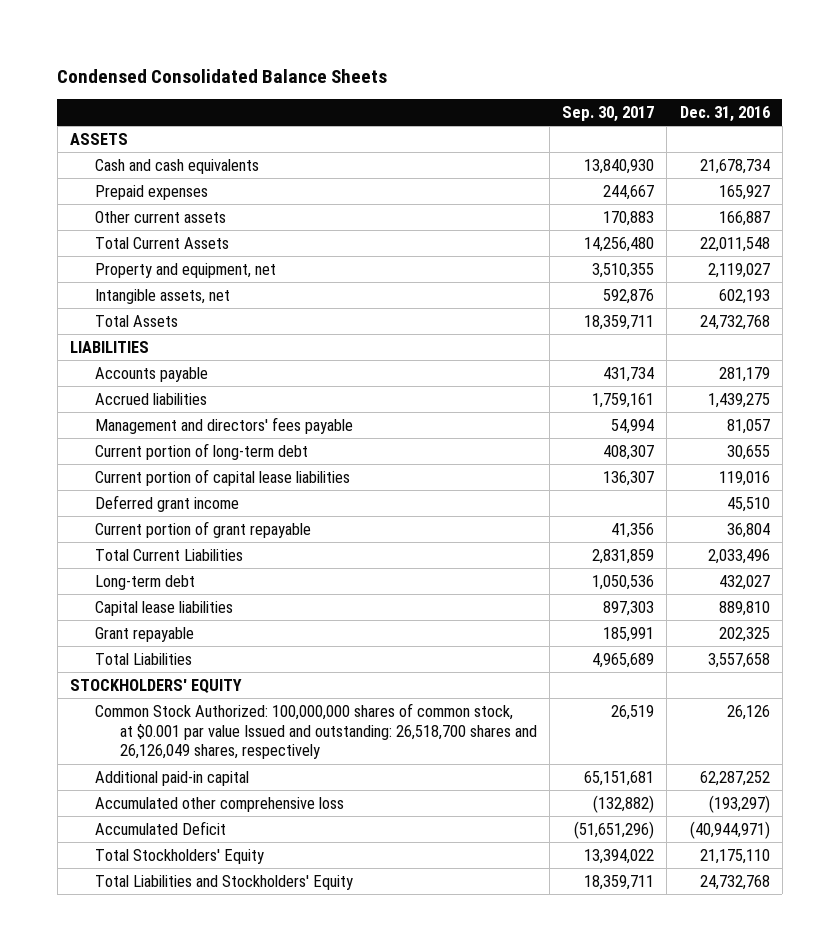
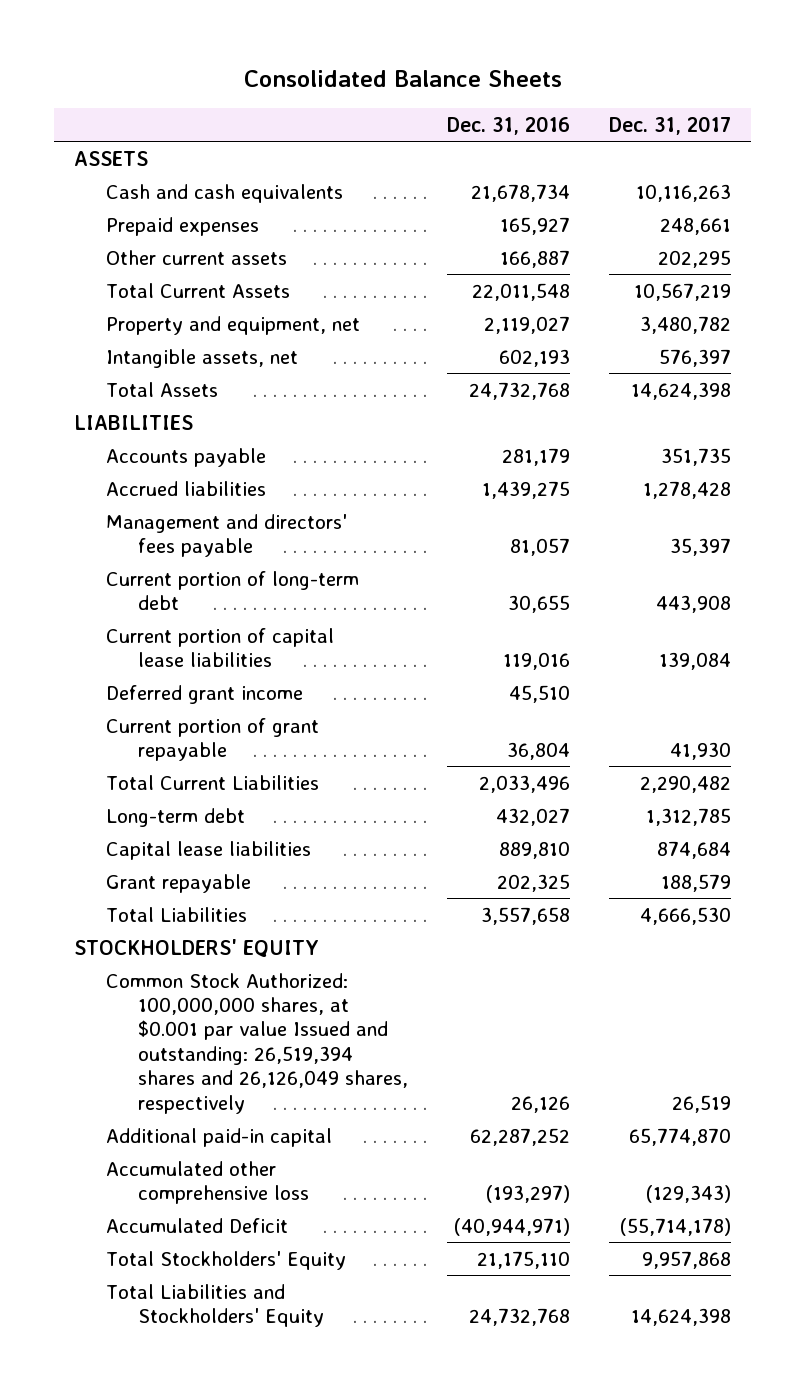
[57,68,388,83] Condensed Consolidated Balance Sheets -> [243,69,562,87] Consolidated Balance Sheets
[562,105,655,122] Sep. 30, 2017 -> none
none -> [609,115,732,135] Dec. 31, 2017
[94,702,538,760] Common Stock Authorized: 100,000,000 shares of common stock, at $0.001 par value Issued and outstanding: 26,518,700 shares and 26,126,049 shares, respectively -> [105,972,408,1114] Common Stock Authorized: 100,000,000 shares, at $0.001 par value Issued and outstanding: 26,519,394 shares and 26,126,049 shares, respectively

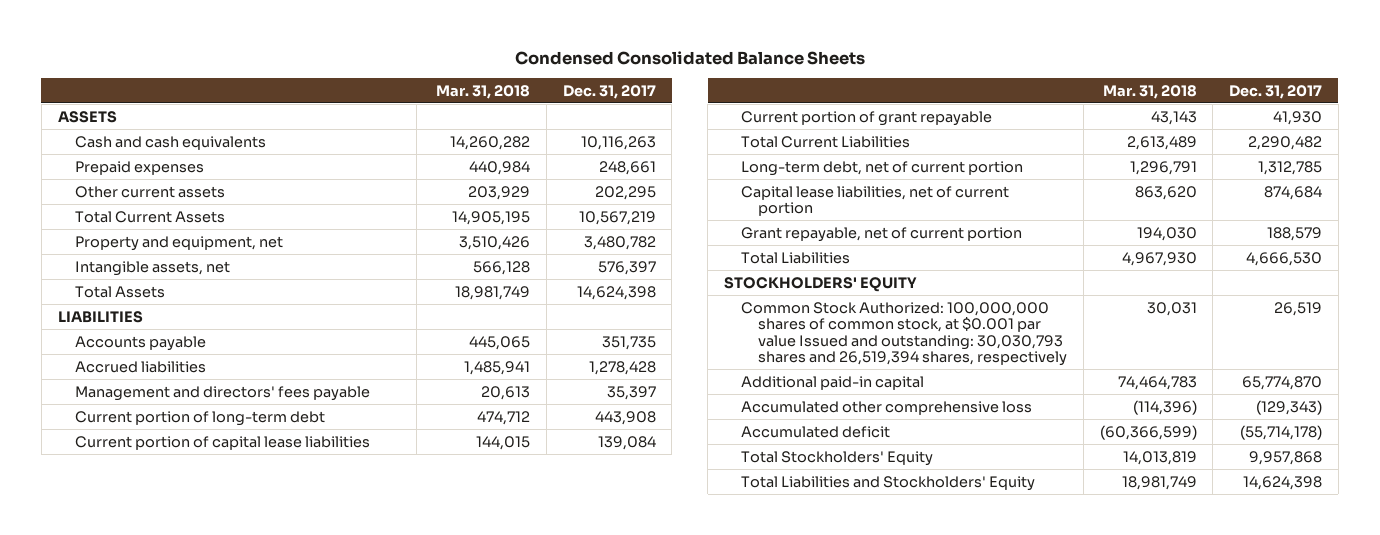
[243,69,562,87] Consolidated Balance Sheets -> [514,50,865,65] Condensed Consolidated Balance Sheets
[447,115,571,135] Dec. 31, 2016 -> none
none -> [436,84,531,99] Mar. 31, 2018
[105,684,303,704] Deferred grant income -> none
[105,807,245,827] Long-term debt -> [741,160,1024,176] Long-term debt, net of current portion
[105,840,311,860] Capital lease liabilities -> [741,185,1010,217] Capital lease liabilities, net of current portion
[105,873,251,893] Grant repayable -> [741,226,1023,242] Grant repayable, net of current portion
[105,972,408,1114] Common Stock Authorized: 100,000,000 shares, at $0.001 par value Issued and outstanding: 26,519,394 shares and 26,126,049 shares, respectively -> [741,301,1068,367] Common Stock Authorized: 100,000,000 shares of common stock, at $0.001 par value Issued and outstanding: 30,030,793 shares and 26,519,394 shares, respectively
[105,1217,288,1233] Accumulated Deficit -> [741,425,891,438] Accumulated deficit

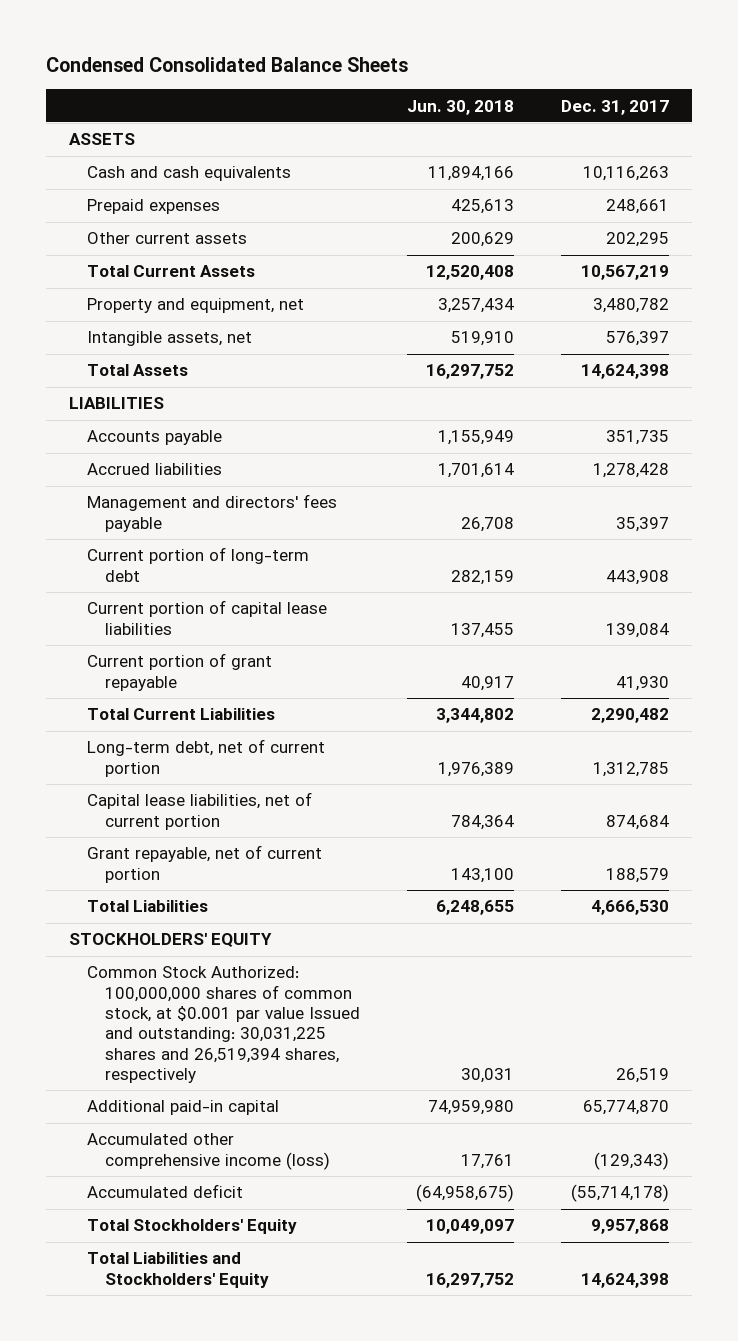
[436,84,531,99] Mar. 31, 2018 -> none
none -> [406,99,514,115] Jun. 30, 2018
[741,301,1068,367] Common Stock Authorized: 100,000,000 shares of common stock, at $0.001 par value Issued and outstanding: 30,030,793 shares and 26,519,394 shares, respectively -> [86,966,360,1083] Common Stock Authorized: 100,000,000 shares of common stock, at $0.001 par value Issued and outstanding: 30,031,225 shares and 26,519,394 shares, respectively
[741,400,1033,415] Accumulated other comprehensive loss -> [86,1133,330,1170] Accumulated other comprehensive income (loss)

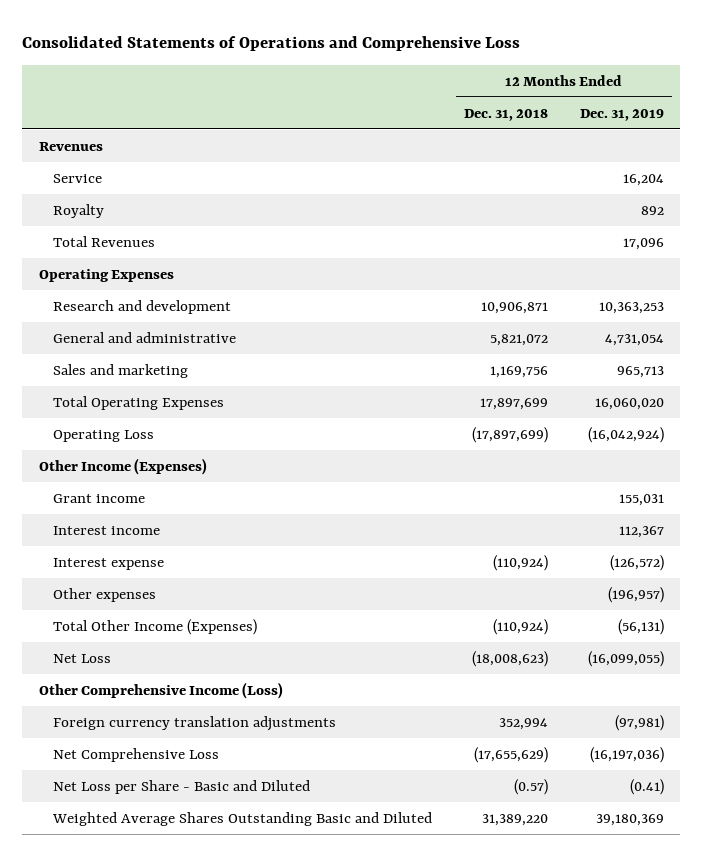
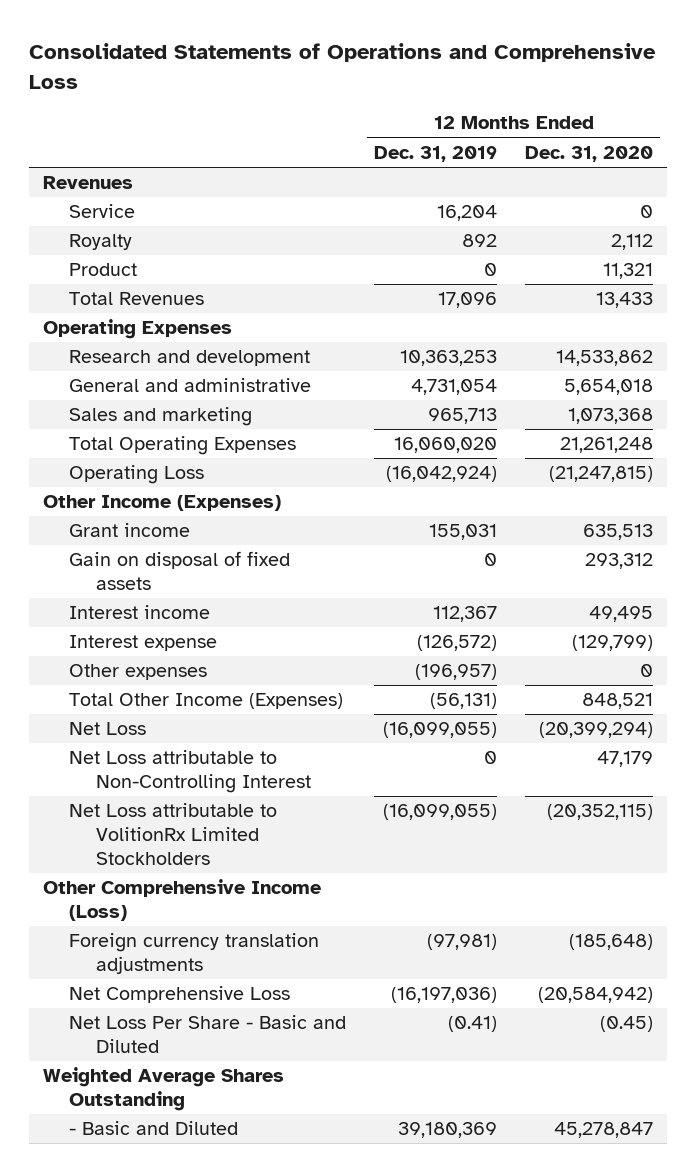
[464,108,549,121] Dec. 31, 2018 -> none
none -> [525,145,654,162] Dec. 31, 2020
none -> [69,263,138,277] Product
none -> [69,551,291,591] Gain on disposal of fixed assets
none -> [69,750,311,794] Net Loss attributable to Non-Controlling Interest
none -> [69,803,278,865] Net Loss attributable to VolitionRx Limited Stockholders
[53,779,311,794] Net Loss per Share - Basic and Diluted -> [69,1015,347,1054] Net Loss Per Share - Basic and Diluted
none -> [42,1067,284,1112] Weighted Average Shares Outstanding
[52,811,433,826] Weighted Average Shares Outstanding Basic and Diluted -> [69,1121,239,1136] - Basic and Diluted

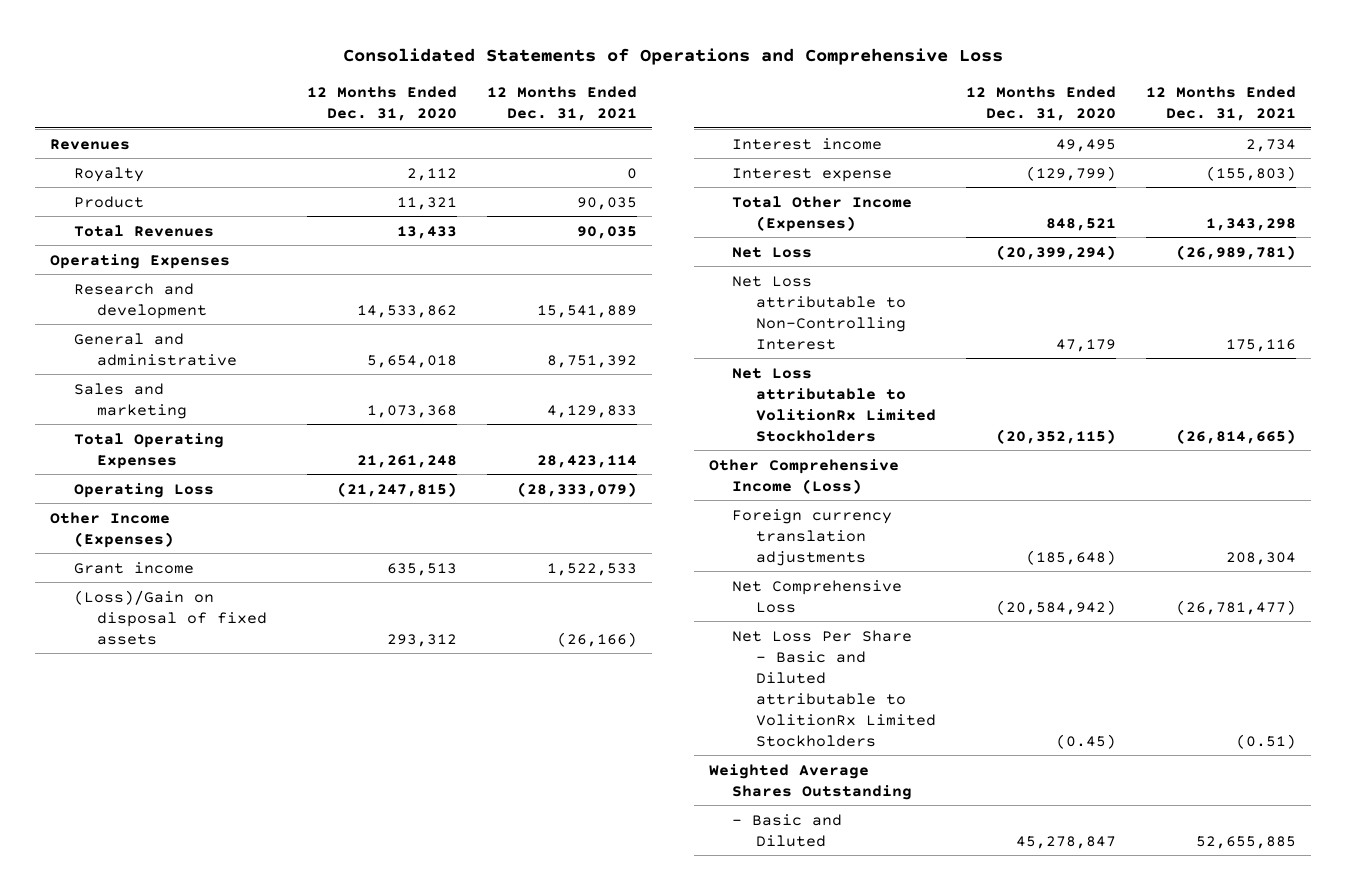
[374,145,498,162] Dec. 31, 2019 -> none
none -> [487,85,638,121] 12 Months Ended Dec. 31, 2021
[69,204,136,219] Service -> none
[69,551,291,591] Gain on disposal of fixed assets -> [73,589,268,645] (Loss)/Gain on disposal of fixed assets
[69,664,208,681] Other expenses -> none
[69,1015,347,1054] Net Loss Per Share - Basic and Diluted -> [732,629,936,747] Net Loss Per Share - Basic and Diluted attributable to VolitionRx Limited Stockholders

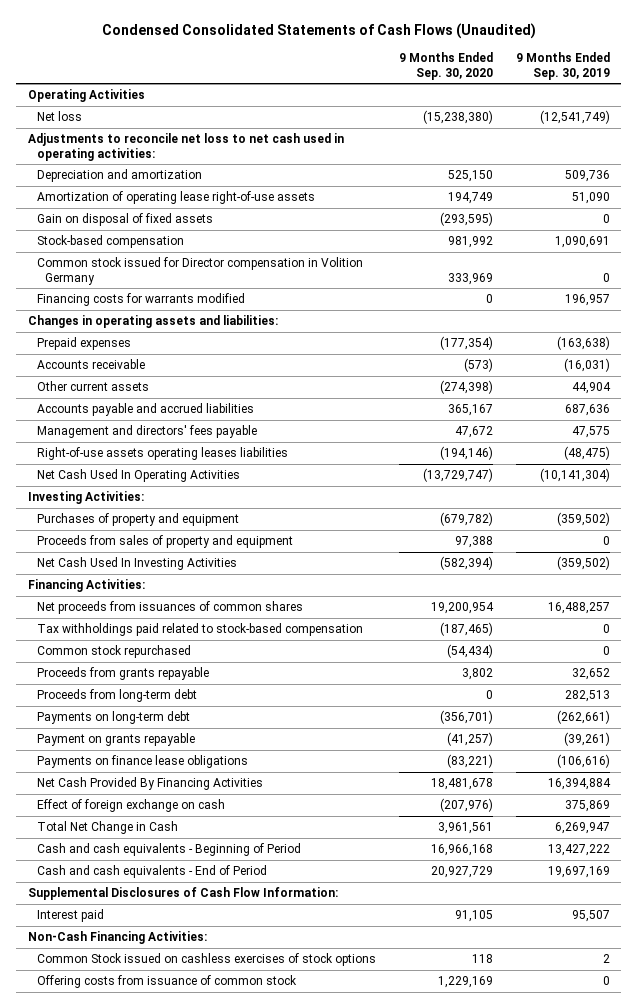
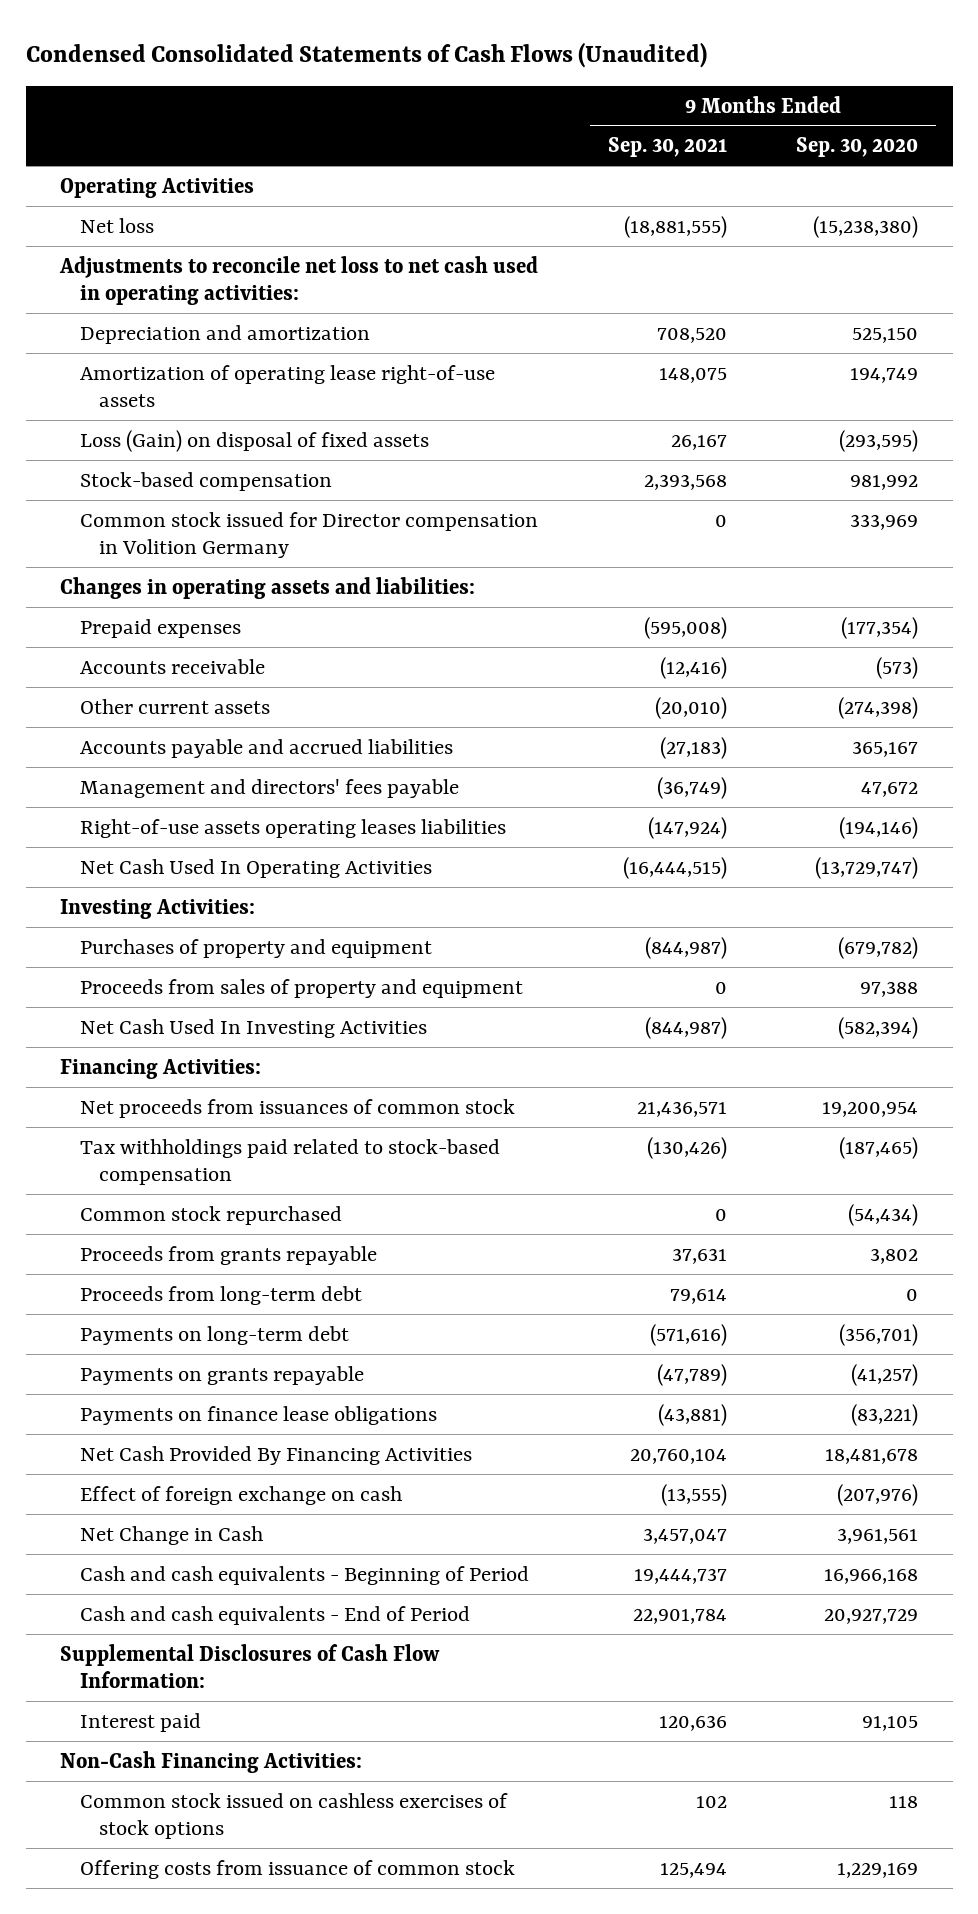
[515,52,610,80] 9 Months Ended Sep. 30, 2019 -> none
none -> [607,137,727,158] Sep. 30, 2021
[36,213,213,227] Gain on disposal of fixed assets -> [79,429,429,452] Loss (Gain) on disposal of fixed assets
[36,293,245,307] Financing costs for warrants modified -> none
[36,601,303,615] Net proceeds from issuances of common shares -> [79,1098,515,1118] Net proceeds from issuances of common stock
[36,733,195,747] Payment on grants repayable -> [79,1365,364,1385] Payments on grants repayable
[36,821,178,835] Total Net Change in Cash -> [79,1525,263,1545] Net Change in Cash
[36,953,376,967] Common Stock issued on cashless exercises of stock options -> [79,1792,508,1839] Common stock issued on cashless exercises of stock options

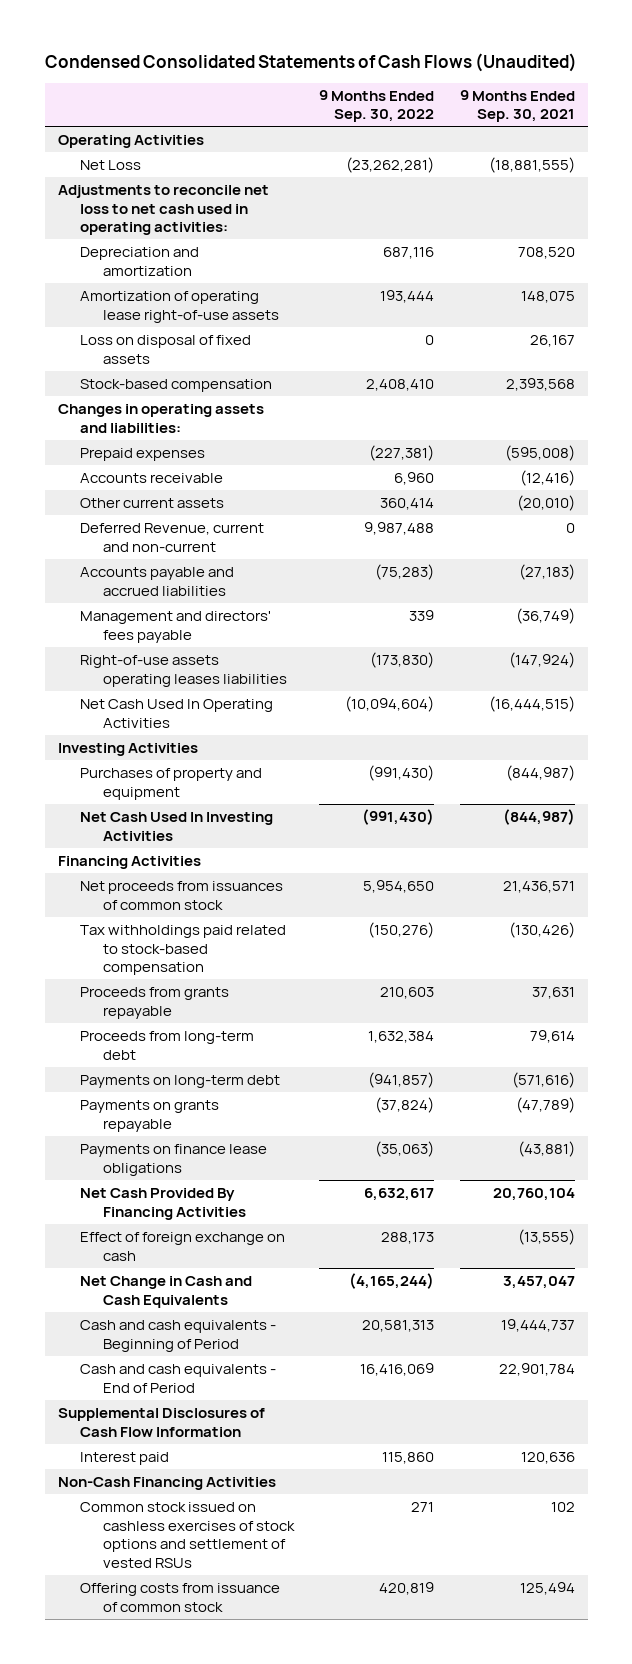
[796,137,919,158] Sep. 30, 2020 -> none
none -> [319,89,435,123] 9 Months Ended Sep. 30, 2022
[79,217,154,233] Net loss -> [80,159,142,170] Net Loss
[79,429,429,452] Loss (Gain) on disposal of fixed assets -> [80,334,252,364] Loss on disposal of fixed assets
[79,511,538,558] Common stock issued for Director compensation in Volition Germany -> none
none -> [80,522,265,552] Deferred Revenue, current and non-current
[60,898,256,919] Investing Activities: -> [57,742,198,756] Investing Activities
[79,978,523,998] Proceeds from sales of property and equipment -> none
[60,1058,262,1079] Financing Activities: -> [57,855,201,869] Financing Activities
[79,1205,342,1225] Common stock repurchased -> none
[79,1525,263,1545] Net Change in Cash -> [80,1275,253,1308] Net Change in Cash and Cash Equivalents
[60,1643,441,1688] Supplemental Disclosures of Cash Flow Information: -> [57,1407,265,1437] Supplemental Disclosures of Cash Flow Information
[60,1750,363,1773] Non-Cash Financing Activities: -> [57,1476,276,1490] Non-Cash Financing Activities
[79,1792,508,1839] Common stock issued on cashless exercises of stock options -> [80,1501,295,1569] Common stock issued on cashless exercises of stock options and settlement of vested RSUs

